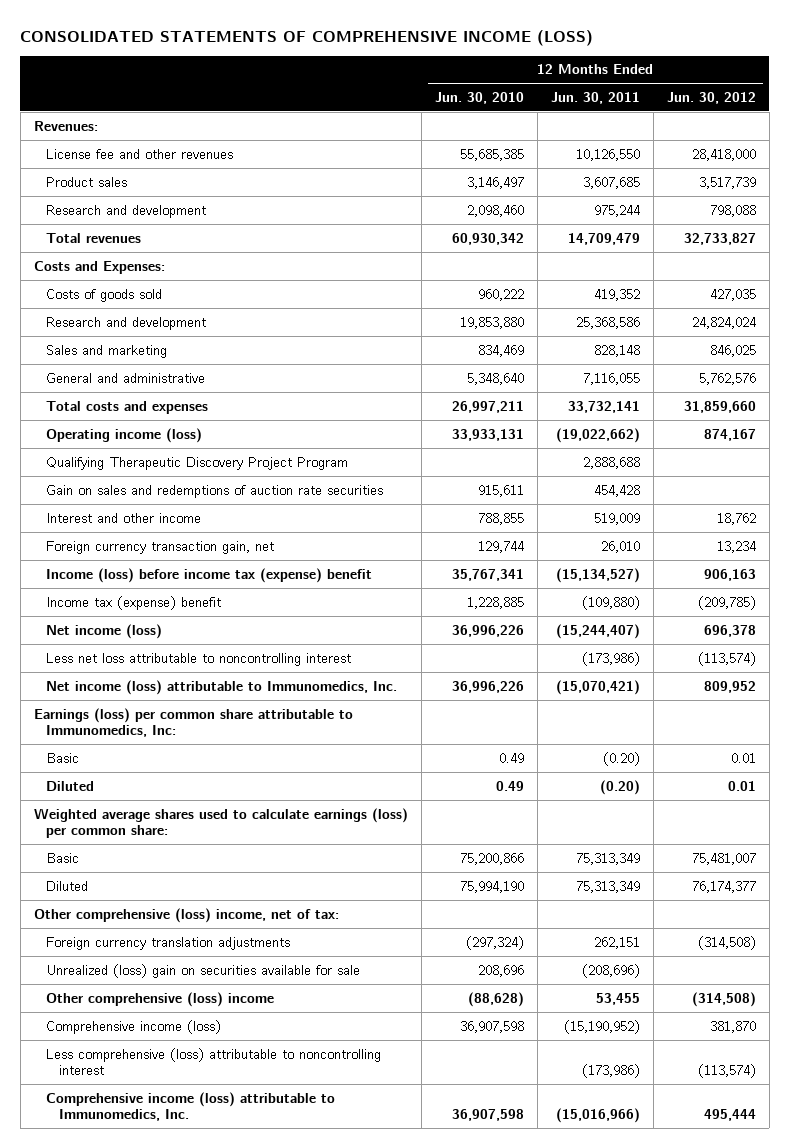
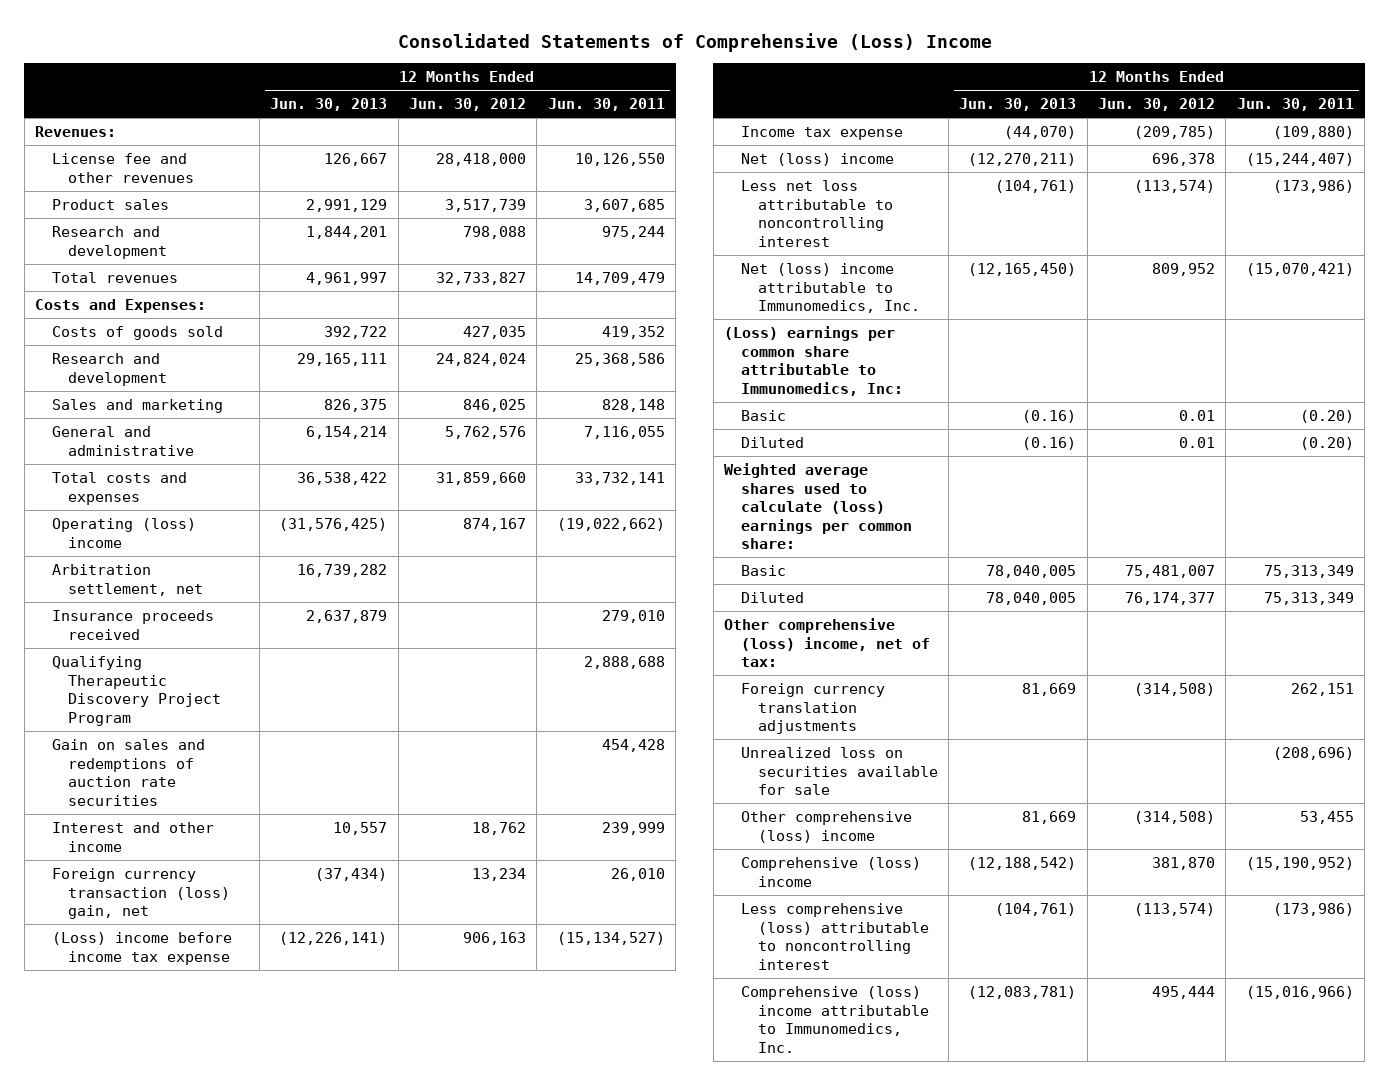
[20,29,594,46] CONSOLIDATED STATEMENTS OF COMPREHENSIVE INCOME (LOSS) -> [397,32,992,52] Consolidated Statements of Comprehensive (Loss) Income
[434,91,524,104] Jun. 30, 2010 -> none
none -> [270,98,388,112] Jun. 30, 2013
[46,427,203,443] Operating income (loss) -> [51,518,196,548] Operating (loss) income
none -> [51,564,204,596] Arbitration settlement, net
none -> [51,610,214,640] Insurance proceeds received
[593,512,640,525] 519,009 -> [601,822,665,836] 239,999
[46,540,275,554] Foreign currency transaction gain, net -> [51,868,231,920] Foreign currency transaction (loss) gain, net
[46,567,373,583] Income (loss) before income tax (expense) benefit -> [51,932,232,965] (Loss) income before income tax expense
[46,595,222,610] Income tax (expense) benefit -> [740,126,903,141] Income tax expense
[46,623,163,639] Net income (loss) -> [740,153,894,167] Net (loss) income
[46,679,398,695] Net income (loss) attributable to Immunomedics, Inc. -> [740,263,920,314] Net (loss) income attributable to Immunomedics, Inc.
[33,707,353,737] Earnings (loss) per common share attributable to Immunomedics, Inc: -> [724,326,903,396] (Loss) earnings per common share attributable to Immunomedics, Inc:
[33,807,408,838] Weighted average shares used to calculate earnings (loss) per common share: -> [724,463,912,550] Weighted average shares used to calculate (loss) earnings per common share:
[46,963,361,978] Unrealized (loss) gain on securities available for sale -> [740,747,938,796] Unrealized loss on securities available for sale
[46,1019,222,1034] Comprehensive income (loss) -> [740,857,921,887] Comprehensive (loss) income
[46,1091,336,1121] Comprehensive income (loss) attributable to Immunomedics, Inc. -> [740,986,929,1053] Comprehensive (loss) income attributable to Immunomedics, Inc.

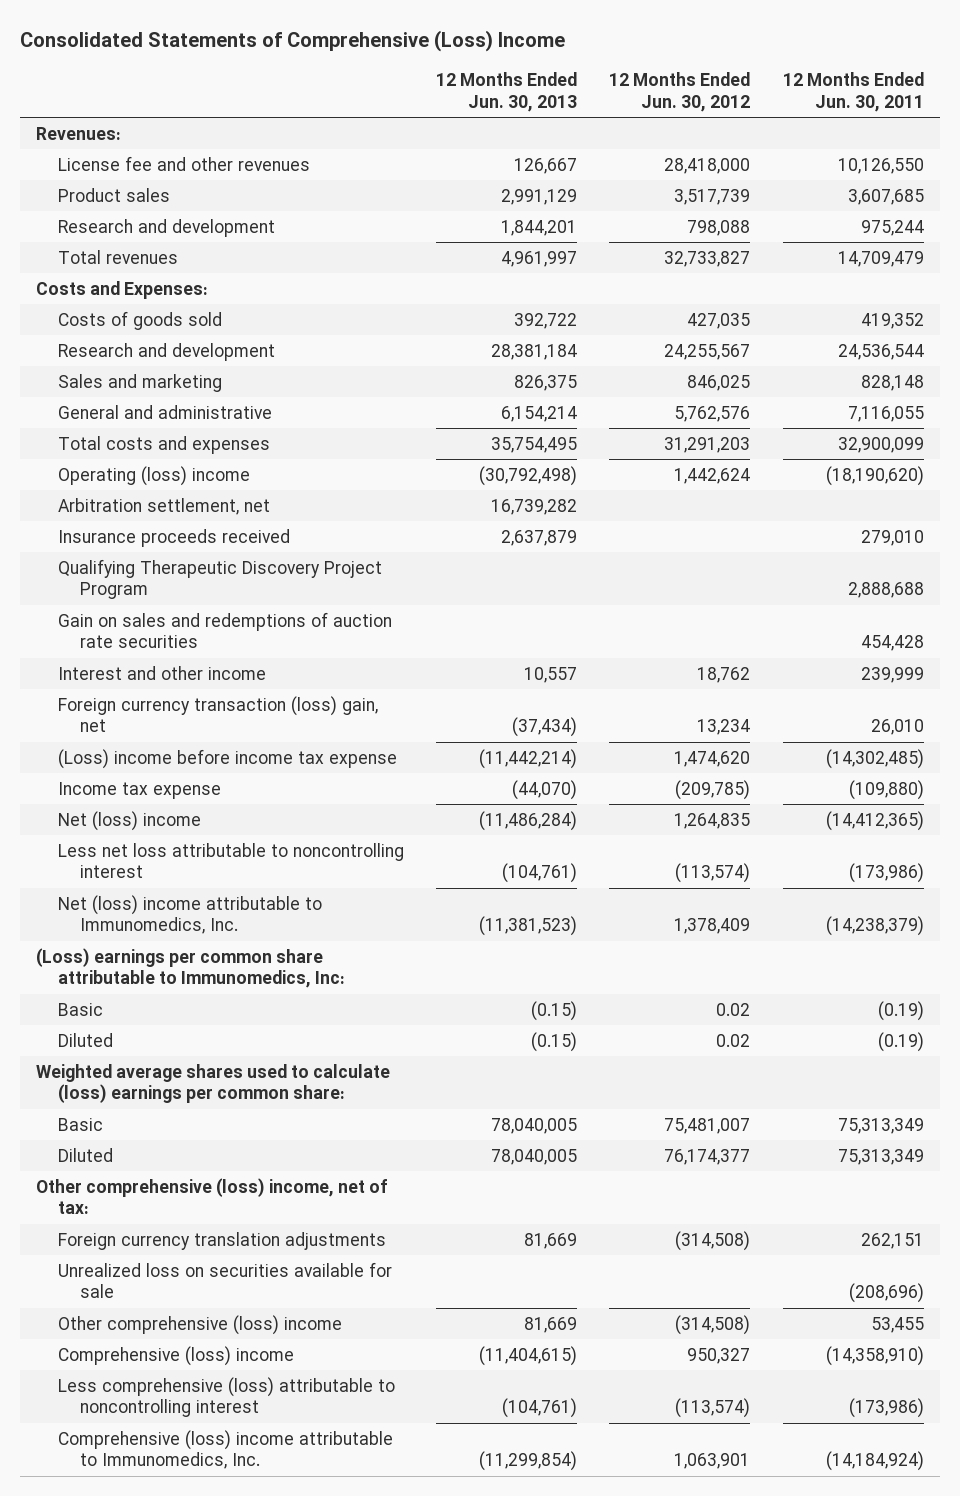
[297,353,388,367] 29,165,111 -> [491,343,578,360] 28,381,184
[435,353,526,367] 24,824,024 -> [664,343,751,360] 24,255,567
[574,353,665,367] 25,368,586 -> [837,343,924,360] 24,536,544
[297,472,388,486] 36,538,422 -> [491,436,578,453] 35,754,495
[435,472,526,486] 31,859,660 -> [664,436,751,453] 31,291,203
[574,472,665,486] 33,732,141 -> [837,436,924,453] 32,900,099
[279,518,388,532] (31,576,425) -> [479,465,578,486] (30,792,498)
[462,518,526,532] 874,167 -> [674,467,751,484] 1,442,624
[556,518,665,532] (19,022,662) -> [825,465,924,486] (18,190,620)
[279,932,388,946] (12,226,141) -> [479,748,578,769] (11,442,214)
[462,932,526,946] 906,163 -> [674,750,751,767] 1,474,620
[556,932,665,946] (15,134,527) -> [825,748,924,769] (14,302,485)
[968,153,1077,167] (12,270,211) -> [479,810,578,831] (11,486,284)
[1152,153,1216,167] 696,378 -> [674,812,751,829] 1,264,835
[1245,153,1354,167] (15,244,407) -> [825,810,924,831] (14,412,365)
[968,263,1077,277] (12,165,450) -> [479,916,578,937] (11,381,523)
[1152,263,1216,277] 809,952 -> [674,918,751,935] 1,378,409
[1245,263,1354,277] (15,070,421) -> [825,916,924,937] (14,238,379)
[1022,410,1077,424] (0.16) -> [531,1000,578,1021] (0.15)
[1179,410,1216,422] 0.01 -> [716,1002,751,1016] 0.02
[1299,410,1354,424] (0.20) -> [877,1000,924,1021] (0.19)
[1022,437,1077,451] (0.16) -> [531,1031,578,1052] (0.15)
[1179,437,1216,449] 0.01 -> [716,1033,751,1047] 0.02
[1299,437,1354,451] (0.20) -> [877,1031,924,1052] (0.19)
[968,857,1077,871] (12,188,542) -> [479,1345,578,1366] (11,404,615)
[1152,857,1216,871] 381,870 -> [687,1347,751,1364] 950,327
[1245,857,1354,871] (15,190,952) -> [825,1345,924,1366] (14,358,910)
[968,986,1077,1000] (12,083,781) -> [479,1451,578,1472] (11,299,854)
[1152,986,1216,1000] 495,444 -> [674,1453,751,1470] 1,063,901
[1245,986,1354,1000] (15,016,966) -> [825,1451,924,1472] (14,184,924)

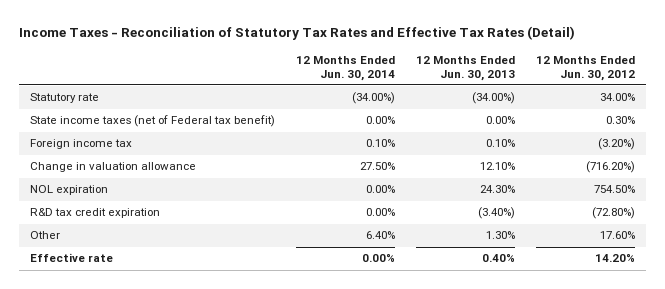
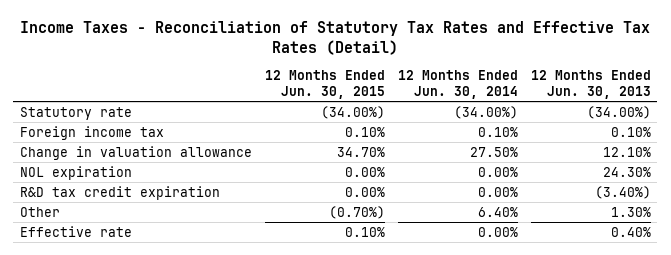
[535,56,635,81] 12 Months Ended Jun. 30, 2012 -> none
none -> [264,70,385,99] 12 Months Ended Jun. 30, 2015
[29,115,275,128] State income taxes (net of Federal tax benefit) -> none

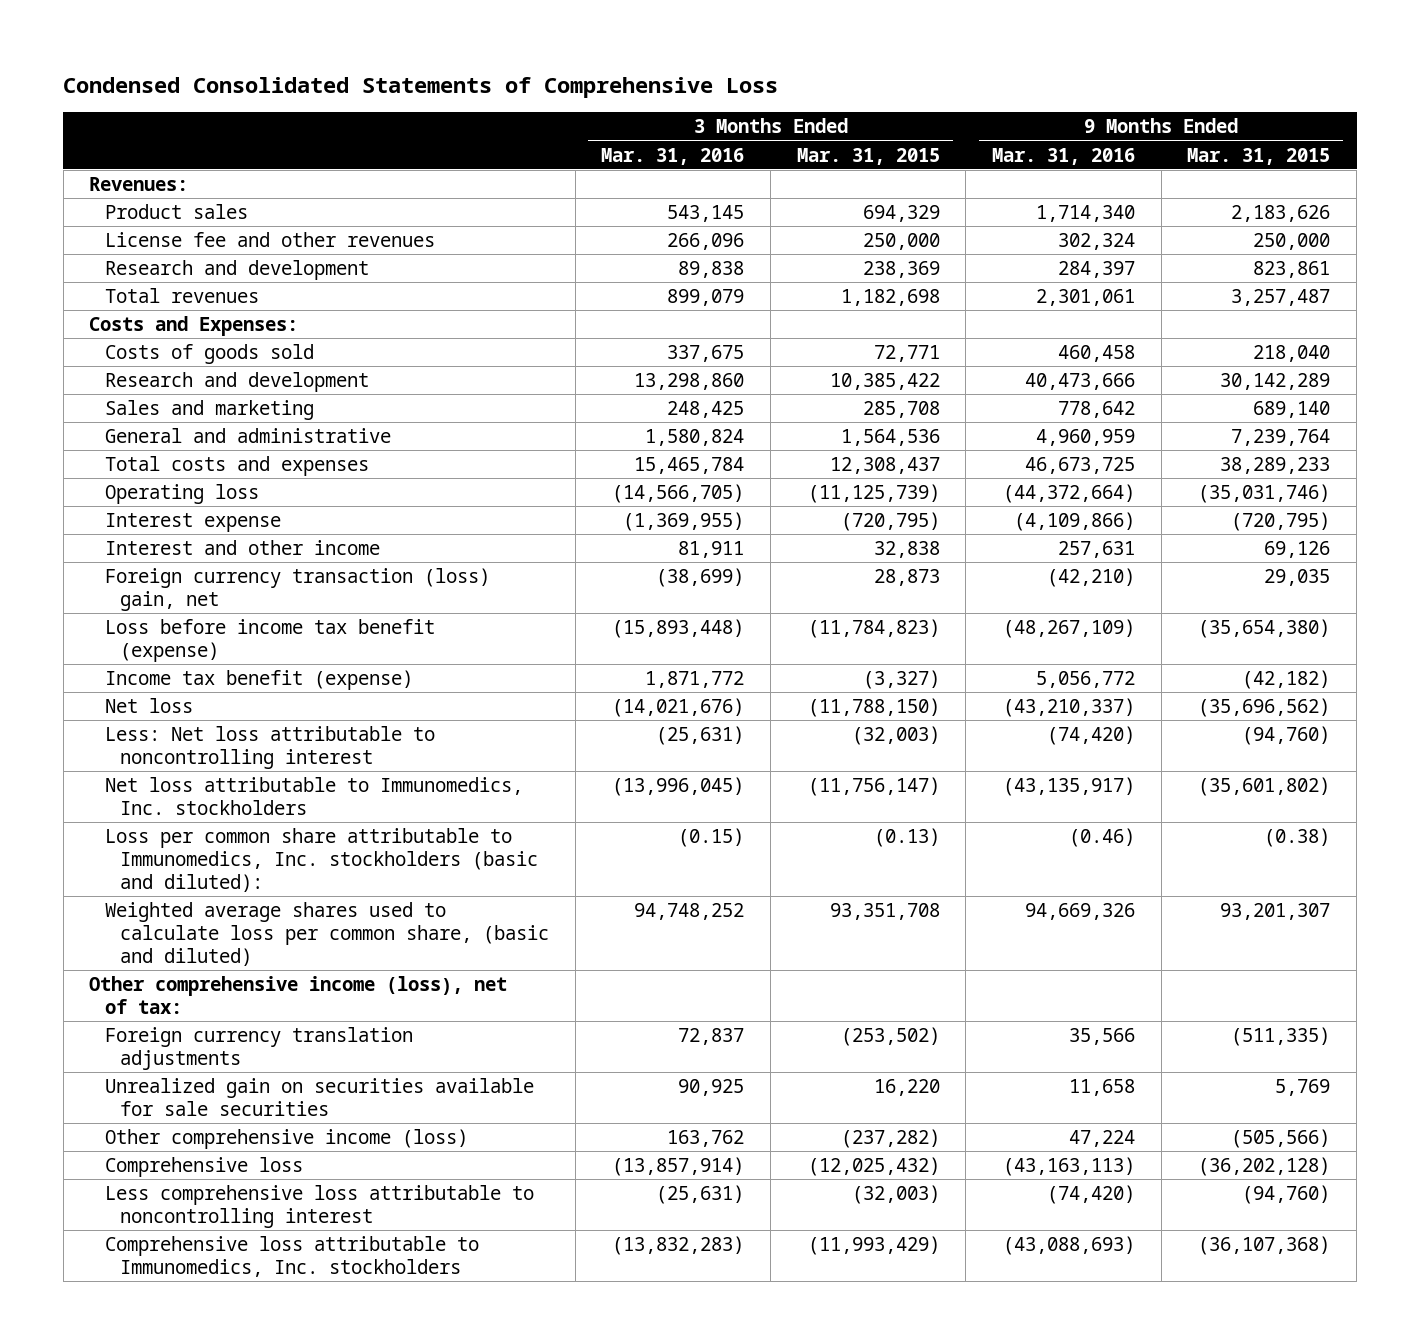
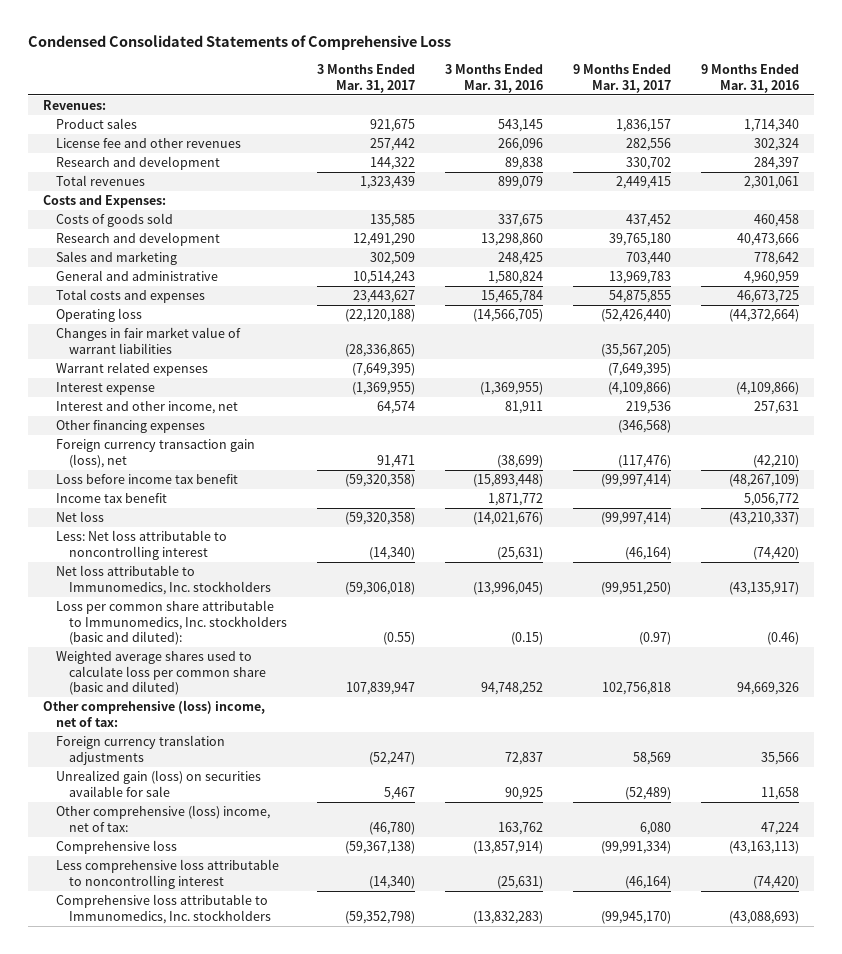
[796,147,940,165] Mar. 31, 2015 -> none
[1187,147,1331,165] Mar. 31, 2015 -> none
none -> [317,63,416,93] 3 Months Ended Mar. 31, 2017
none -> [573,63,672,93] 9 Months Ended Mar. 31, 2017
none -> [55,327,241,354] Changes in fair market value of warrant liabilities
none -> [55,362,208,377] Warrant related expenses
[104,540,380,556] Interest and other income -> [55,401,238,415] Interest and other income, net
none -> [55,420,205,434] Other financing expenses
[104,568,490,611] Foreign currency transaction (loss) gain, net -> [55,439,255,468] Foreign currency transaction gain (loss), net
[104,619,435,662] Loss before income tax benefit (expense) -> [55,474,238,485] Loss before income tax benefit
[104,670,413,691] Income tax benefit (expense) -> [55,493,167,504] Income tax benefit
[104,902,550,966] Weighted average shares used to calculate loss per common share, (basic and diluted) -> [55,651,267,696] Weighted average shares used to calculate loss per common share (basic and diluted)
[89,976,508,1014] Other comprehensive income (loss), net of tax: -> [42,700,265,727] Other comprehensive (loss) income, net of tax:
[104,1078,534,1116] Unrealized gain on securities available for sale securities -> [55,770,261,797] Unrealized gain (loss) on securities available for sale
[104,1129,468,1150] Other comprehensive income (loss) -> [55,805,270,832] Other comprehensive (loss) income, net of tax:

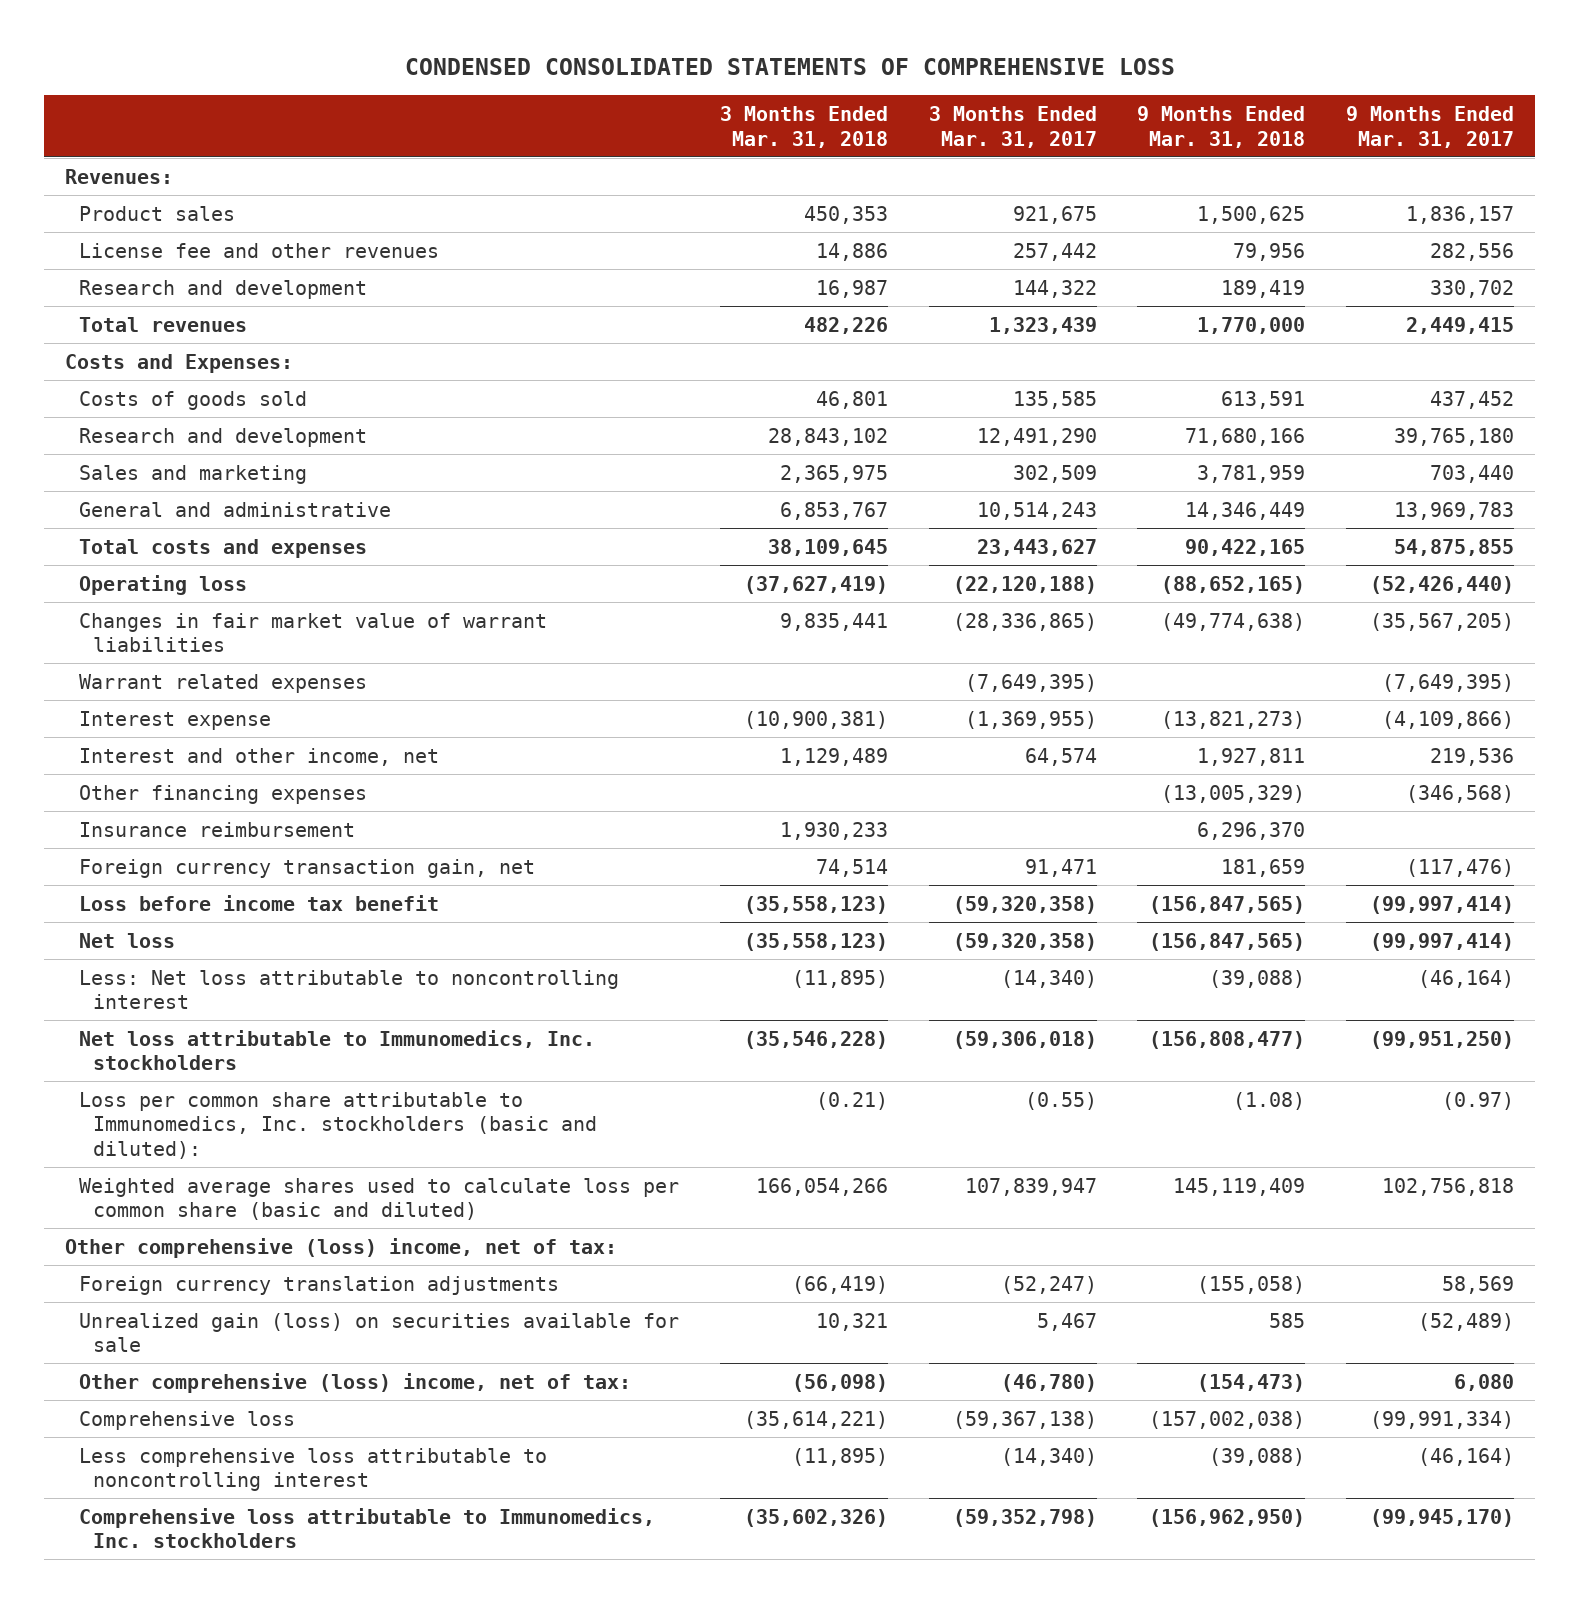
[27,35,451,51] Condensed Consolidated Statements of Comprehensive Loss -> [404,58,1175,76] CONDENSED CONSOLIDATED STATEMENTS OF COMPREHENSIVE LOSS
[445,63,544,93] 3 Months Ended Mar. 31, 2016 -> none
[701,63,800,93] 9 Months Ended Mar. 31, 2016 -> none
none -> [719,106,888,148] 3 Months Ended Mar. 31, 2018
none -> [1137,106,1306,148] 9 Months Ended Mar. 31, 2018
none -> [78,821,355,837] Insurance reimbursement
[55,439,255,468] Foreign currency transaction gain (loss), net -> [78,858,535,878] Foreign currency transaction gain, net
[55,493,167,504] Income tax benefit -> none

